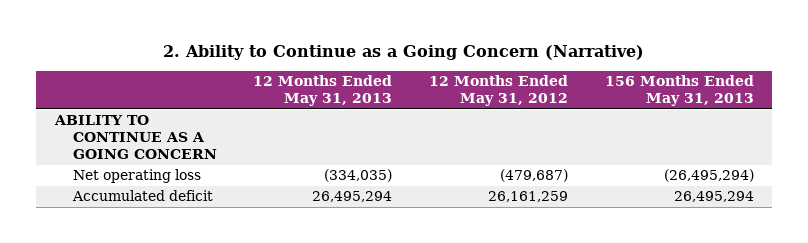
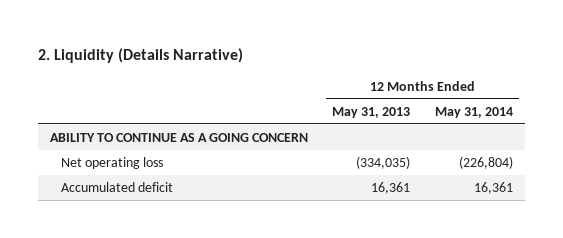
[163,45,645,61] 2. Ability to Continue as a Going Concern (Narrative) -> [37,47,243,63] 2. Liquidity (Details Narrative)
[429,75,569,107] 12 Months Ended May 31, 2012 -> none
[604,75,754,107] 156 Months Ended May 31, 2013 -> none
none -> [434,106,513,118] May 31, 2014
[312,191,393,203] 26,495,294 -> [371,182,411,195] 16,361

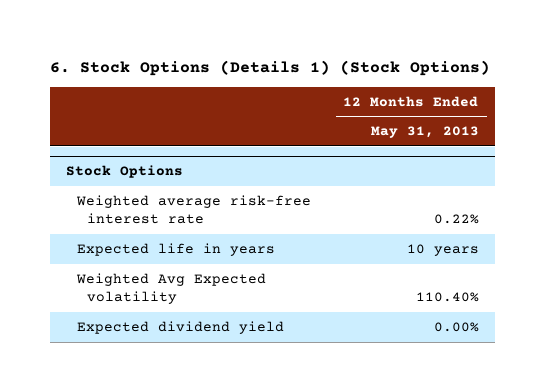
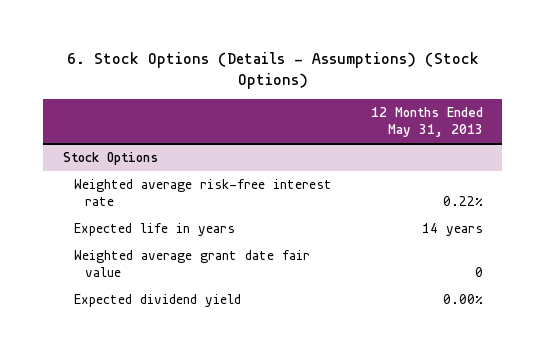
[49,60,490,77] 6. Stock Options (Details 1) (Stock Options) -> [66,52,479,90] 6. Stock Options (Details - Assumptions) (Stock Options)
[75,272,266,305] Weighted Avg Expected volatility -> none
[406,243,479,256] 10 years -> [421,223,483,237] 14 years
none -> [74,250,311,278] Weighted average grant date fair value

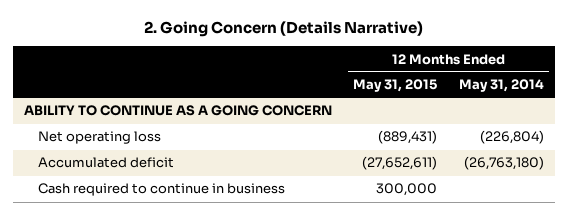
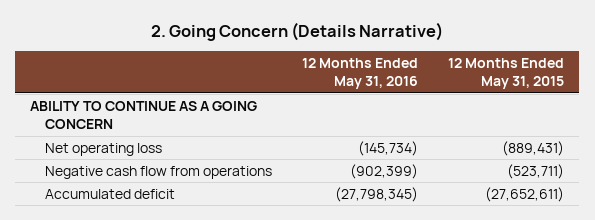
[458,79,544,93] May 31, 2014 -> none
none -> [302,58,419,90] 12 Months Ended May 31, 2016
none -> [44,165,272,179] Negative cash flow from operations
[37,183,285,197] Cash required to continue in business -> none

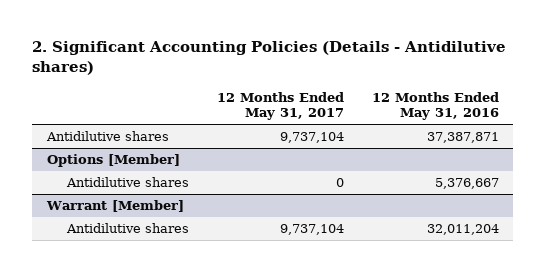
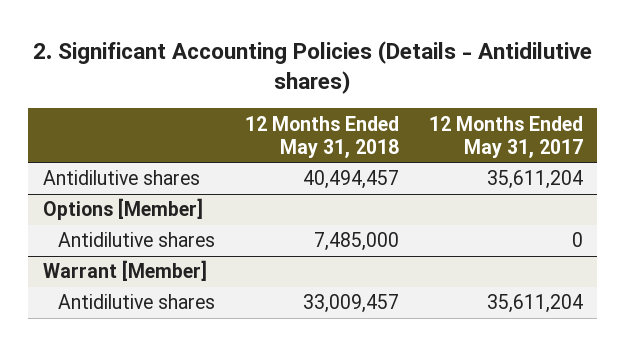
[372,91,500,121] 12 Months Ended May 31, 2016 -> none
none -> [244,115,399,158] 12 Months Ended May 31, 2018
[279,132,344,144] 9,737,104 -> [486,170,583,190] 35,611,204
[279,224,344,236] 9,737,104 -> [486,294,583,314] 35,611,204

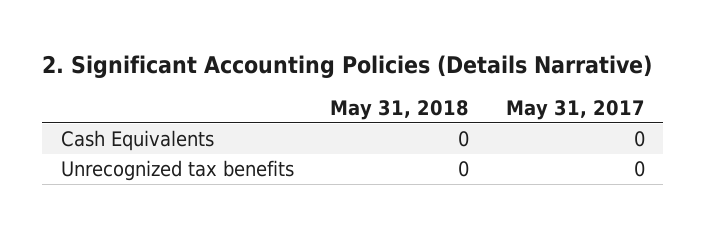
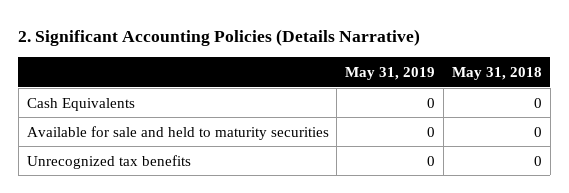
[506,100,646,121] May 31, 2017 -> none
none -> [345,66,436,80] May 31, 2019
none -> [26,125,329,140] Available for sale and held to maturity securities

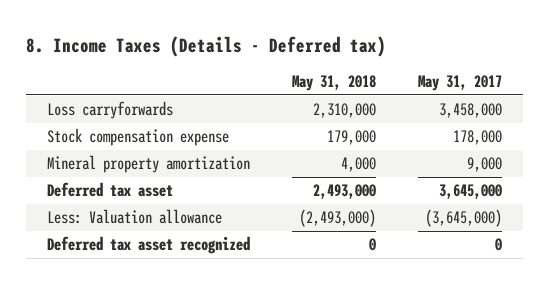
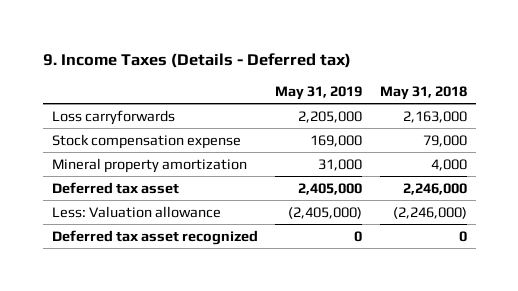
[26,35,387,57] 8. Income Taxes (Details - Deferred tax) -> [42,53,351,69] 9. Income Taxes (Details - Deferred tax)
[418,75,503,92] May 31, 2017 -> none
none -> [275,86,363,101] May 31, 2019
[313,103,377,119] 2,310,000 -> [402,110,467,123] 2,163,000
[327,130,377,146] 179,000 -> [422,134,467,147] 79,000
[313,184,377,200] 2,493,000 -> [402,182,467,195] 2,246,000
[299,209,377,228] (2,493,000) -> [392,206,467,219] (2,246,000)

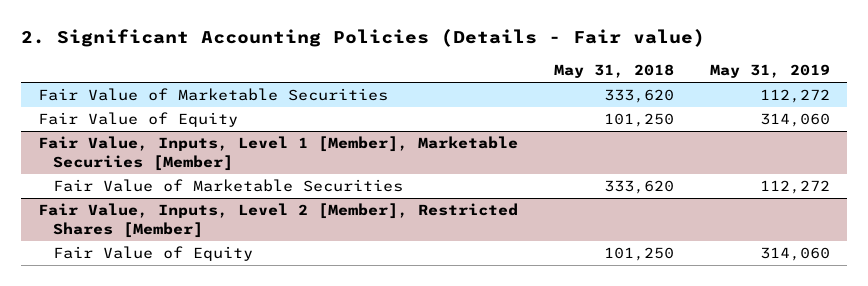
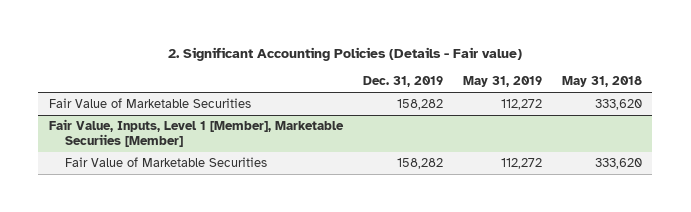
none -> [362,76,443,88] Dec. 31, 2019
[38,112,239,128] Fair Value of Equity -> none
[38,203,519,239] Fair Value, Inputs, Level 2 [Member], Restricted Shares [Member] -> none
[53,246,254,262] Fair Value of Equity -> none

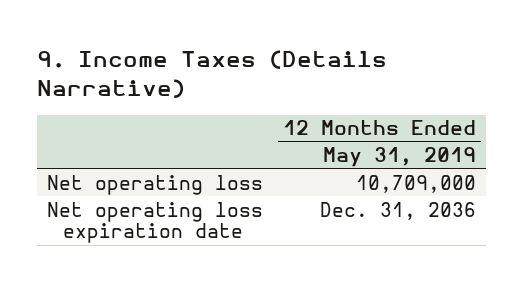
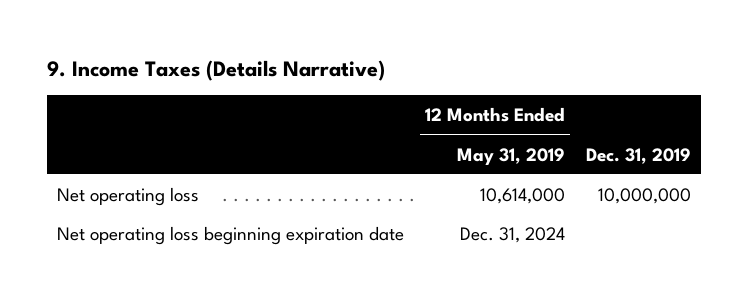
none -> [585,147,691,164] Dec. 31, 2019
[356,174,477,193] 10,709,000 -> [480,187,566,204] 10,614,000
[47,201,264,244] Net operating loss expiration date -> [57,225,405,245] Net operating loss beginning expiration date
[320,201,477,220] Dec. 31, 2036 -> [460,226,566,243] Dec. 31, 2024

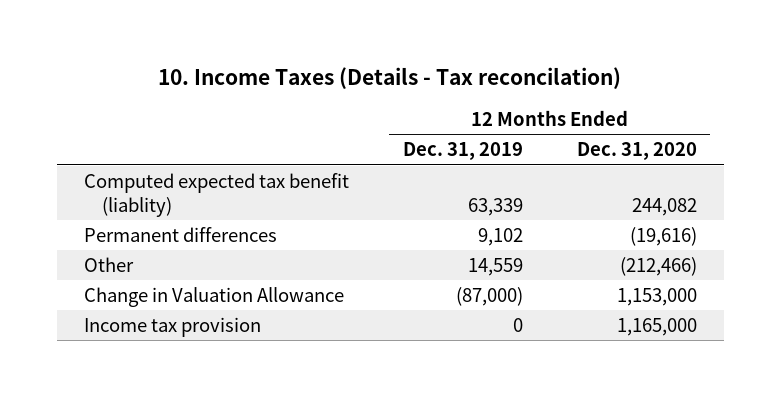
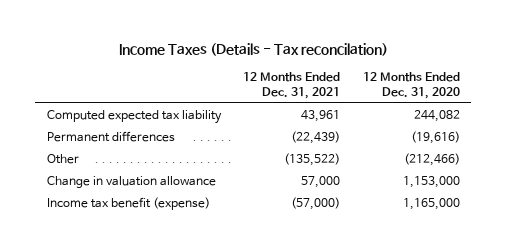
[158,67,622,90] 10. Income Taxes (Details - Tax reconcilation) -> [119,42,389,56] Income Taxes (Details - Tax reconcilation)
[402,142,523,161] Dec. 31, 2019 -> none
none -> [243,72,341,100] 12 Months Ended Dec. 31, 2021
[83,172,349,217] Computed expected tax benefit (liablity) -> [46,110,222,125] Computed expected tax liability
[83,286,344,307] Change in Valuation Allowance -> [46,176,216,189] Change in valuation allowance
[83,316,261,337] Income tax provision -> [46,197,210,211] Income tax benefit (expense)

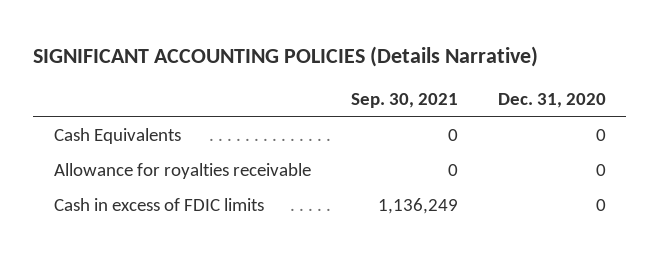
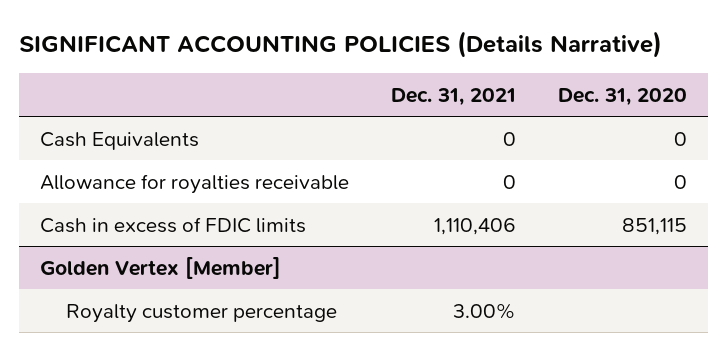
[350,92,458,108] Sep. 30, 2021 -> none
none -> [391,87,517,106] Dec. 31, 2021
[595,198,606,211] 0 -> [622,217,688,235] 851,115
none -> [40,256,282,279] Golden Vertex [Member]
none -> [65,303,337,323] Royalty customer percentage

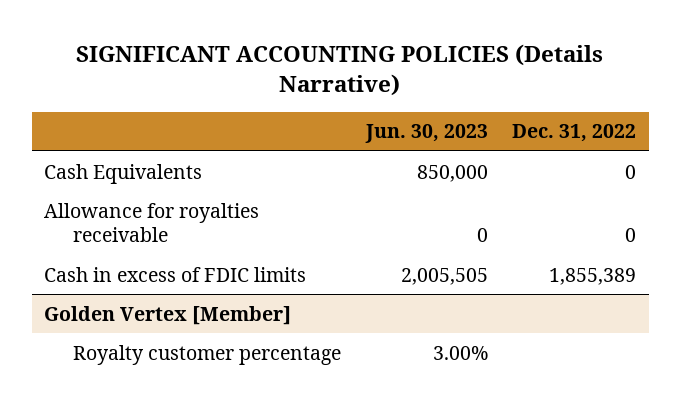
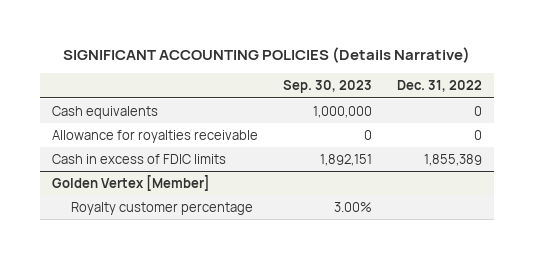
[364,124,488,144] Jun. 30, 2023 -> none
none -> [282,80,372,94] Sep. 30, 2023
[44,163,203,184] Cash Equivalents -> [51,105,158,119] Cash equivalents

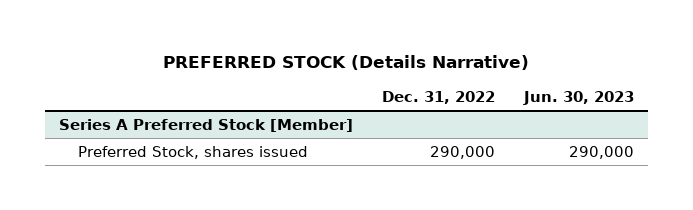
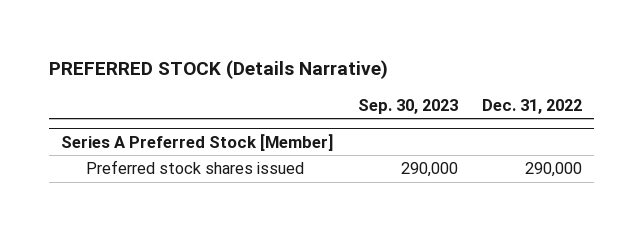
[522,91,634,106] Jun. 30, 2023 -> none
none -> [357,98,458,114] Sep. 30, 2023
[78,146,309,160] Preferred Stock, shares issued -> [85,160,304,175] Preferred stock shares issued

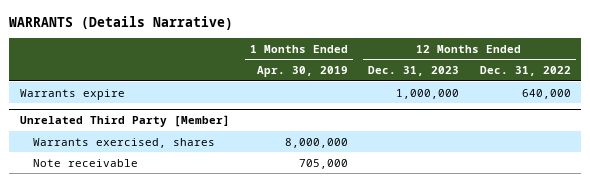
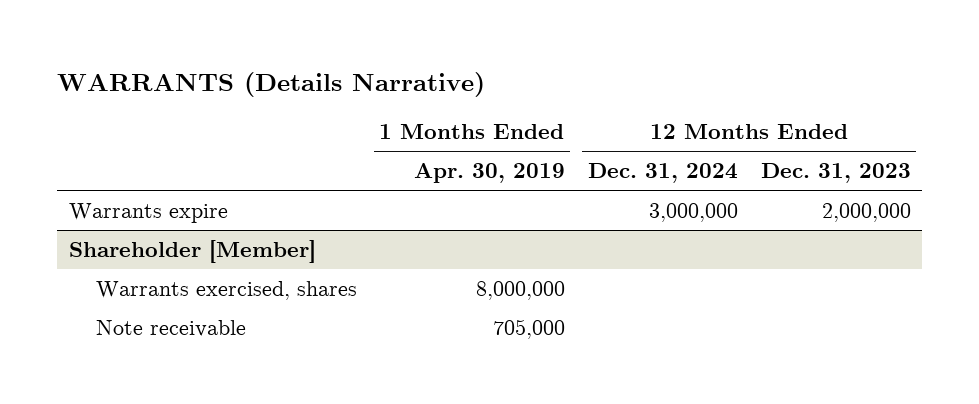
[479,66,571,77] Dec. 31, 2022 -> none
none -> [587,163,738,184] Dec. 31, 2024
[19,115,230,128] Unrelated Third Party [Member] -> none
[396,88,460,99] 1,000,000 -> [821,202,911,222] 2,000,000
none -> [68,239,316,263] Shareholder [Member]

